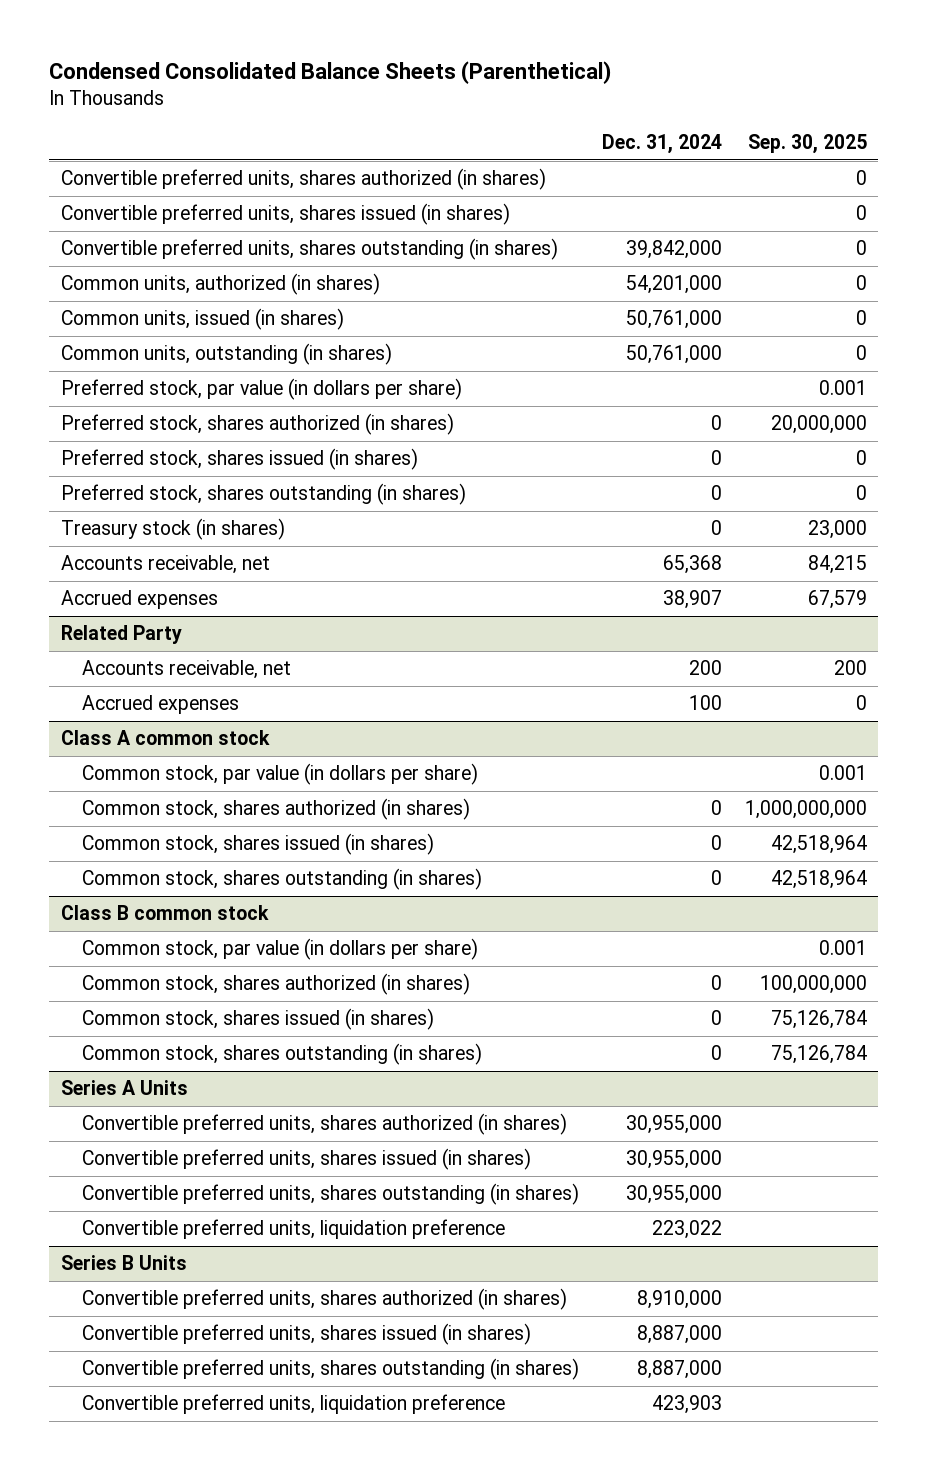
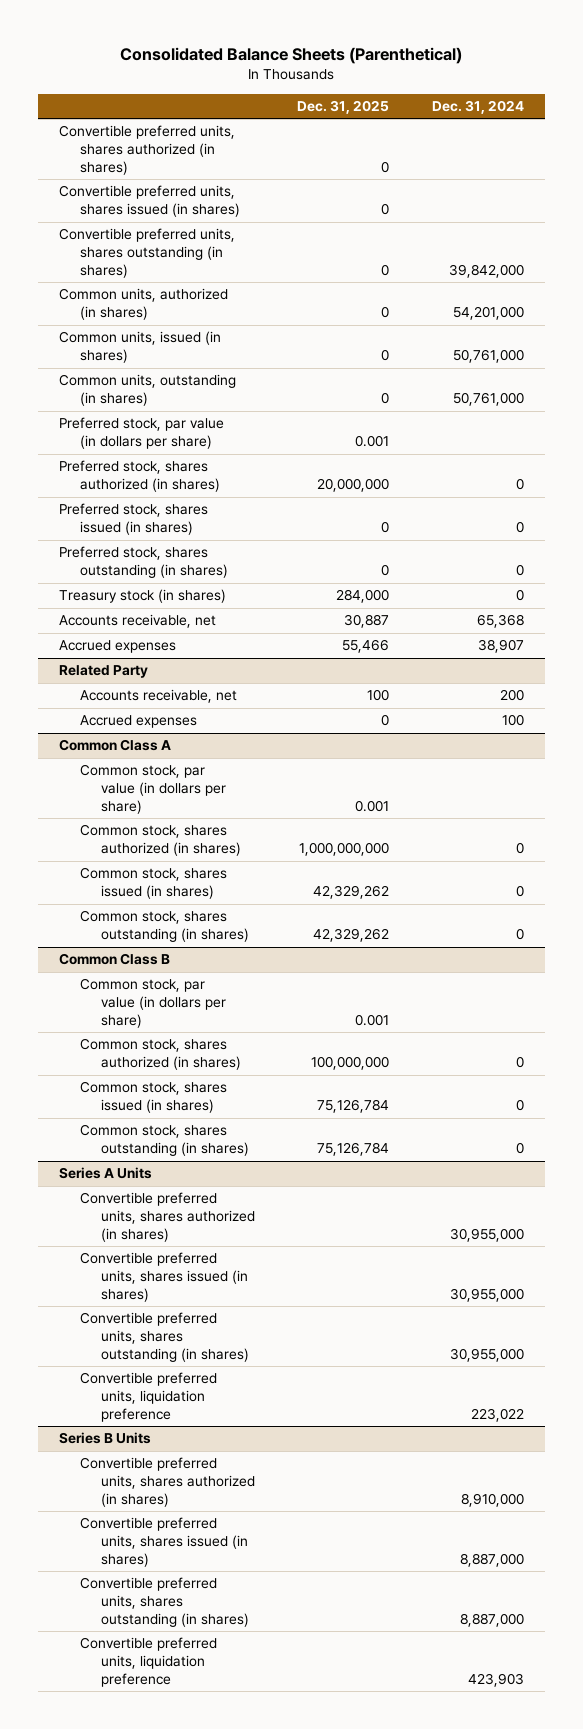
[49,61,612,85] Condensed Consolidated Balance Sheets (Parenthetical) -> [120,47,463,65] Consolidated Balance Sheets (Parenthetical)
[748,133,868,154] Sep. 30, 2025 -> none
none -> [297,100,390,115] Dec. 31, 2025
[60,730,270,746] Class A common stock -> [59,739,172,752] Common Class A
[60,905,269,921] Class B common stock -> [59,953,171,966] Common Class B

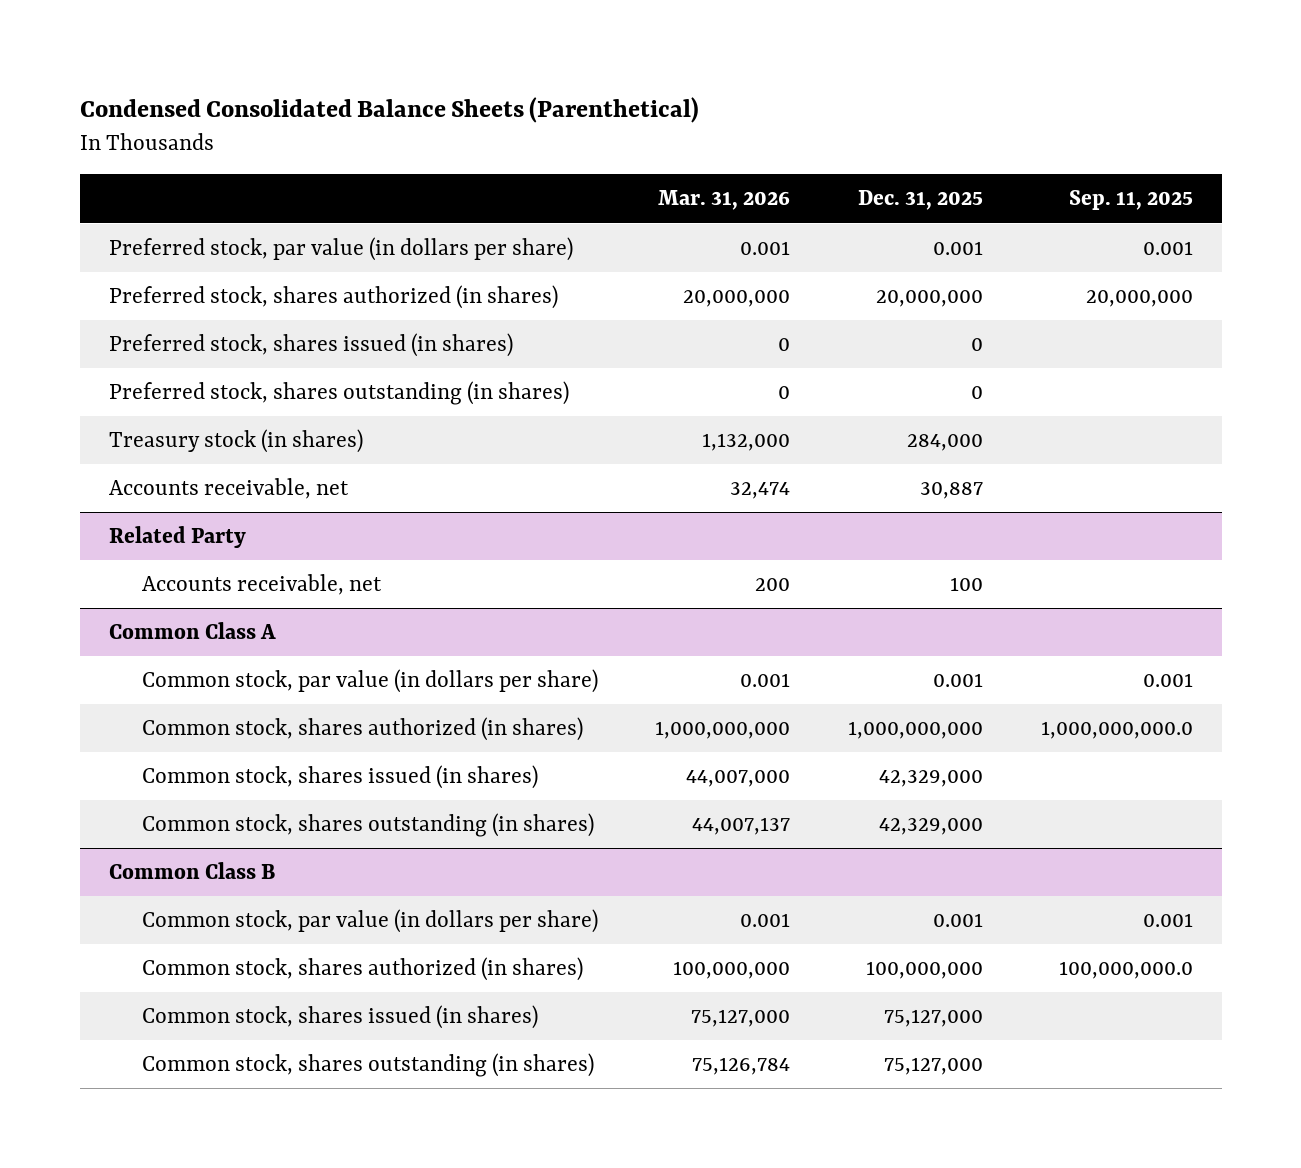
[120,47,463,65] Consolidated Balance Sheets (Parenthetical) -> [79,97,699,124] Condensed Consolidated Balance Sheets (Parenthetical)
[431,100,524,115] Dec. 31, 2024 -> none
none -> [658,190,791,211] Mar. 31, 2026
none -> [1068,190,1193,211] Sep. 11, 2025
[59,125,236,175] Convertible preferred units, shares authorized (in shares) -> none
[59,185,241,218] Convertible preferred units, shares issued (in shares) -> none
[59,228,236,278] Convertible preferred units, shares outstanding (in shares) -> none
[59,288,229,321] Common units, authorized (in shares) -> none
[59,331,222,364] Common units, issued (in shares) -> none
[59,374,237,407] Common units, outstanding (in shares) -> none
[59,640,177,654] Accrued expenses -> none
[80,715,198,729] Accrued expenses -> none
[313,885,390,900] 42,329,262 -> [879,770,984,788] 42,329,000
[313,928,390,943] 42,329,262 -> [879,818,984,836] 42,329,000
[59,1167,153,1180] Series A Units -> none
[80,1192,256,1242] Convertible preferred units, shares authorized (in shares) -> none
[80,1252,249,1302] Convertible preferred units, shares issued (in shares) -> none
[80,1312,250,1362] Convertible preferred units, shares outstanding (in shares) -> none
[80,1372,218,1422] Convertible preferred units, liquidation preference -> none
[59,1432,152,1445] Series B Units -> none
[80,1457,256,1507] Convertible preferred units, shares authorized (in shares) -> none
[80,1517,249,1567] Convertible preferred units, shares issued (in shares) -> none
[80,1577,250,1627] Convertible preferred units, shares outstanding (in shares) -> none
[80,1637,218,1687] Convertible preferred units, liquidation preference -> none
[317,1099,390,1114] 75,126,784 -> [884,1009,984,1028] 75,127,000
[317,1142,390,1157] 75,126,784 -> [884,1057,984,1076] 75,127,000

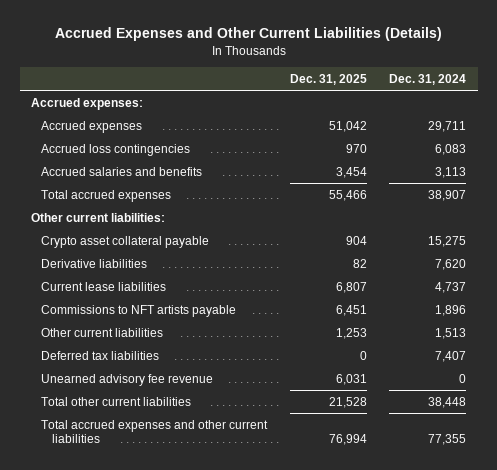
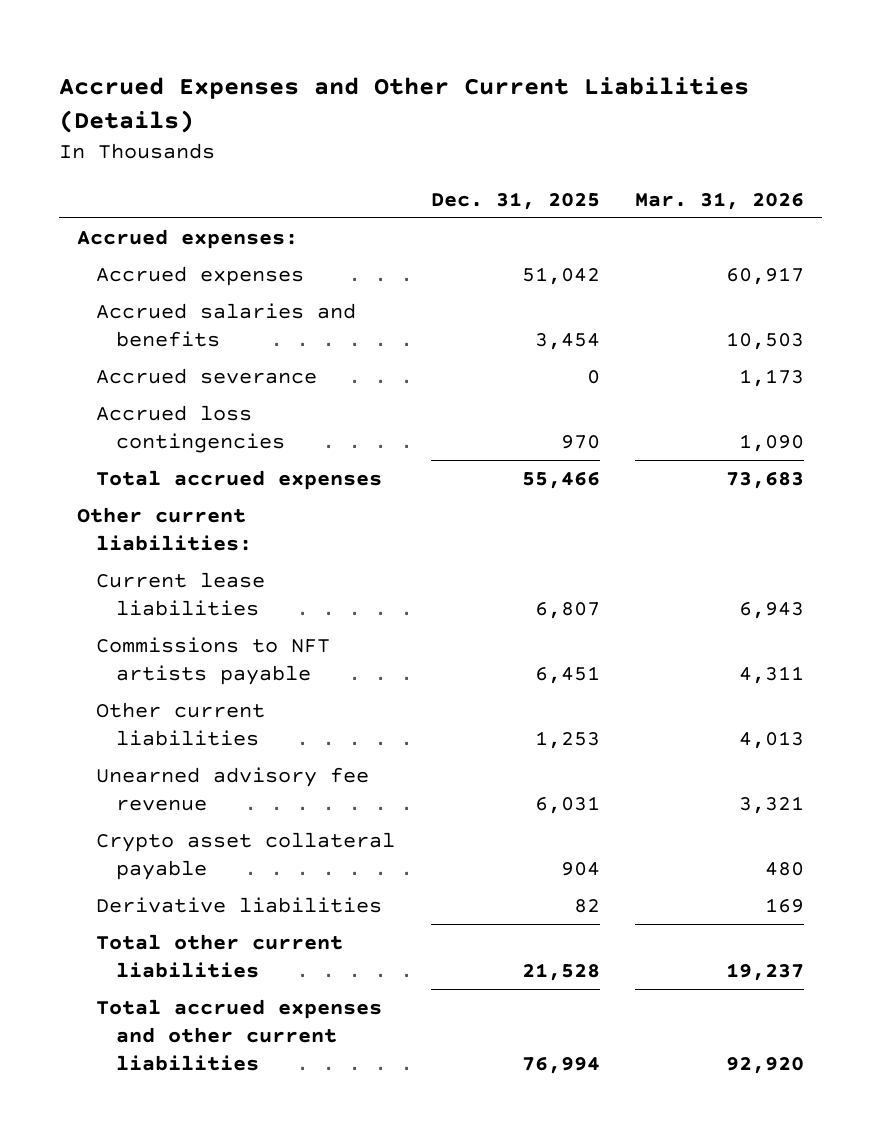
[389,73,467,85] Dec. 31, 2024 -> none
none -> [635,191,805,210] Mar. 31, 2026
none -> [96,368,318,385] Accrued severance
[41,143,191,156] Accrued loss contingencies -> [96,405,285,453] Accrued loss contingencies
[41,350,160,360] Deferred tax liabilities -> none
[41,235,210,248] Crypto asset collateral payable -> [96,832,396,880] Crypto asset collateral payable
[41,258,148,268] Derivative liabilities -> [96,897,383,914] Derivative liabilities

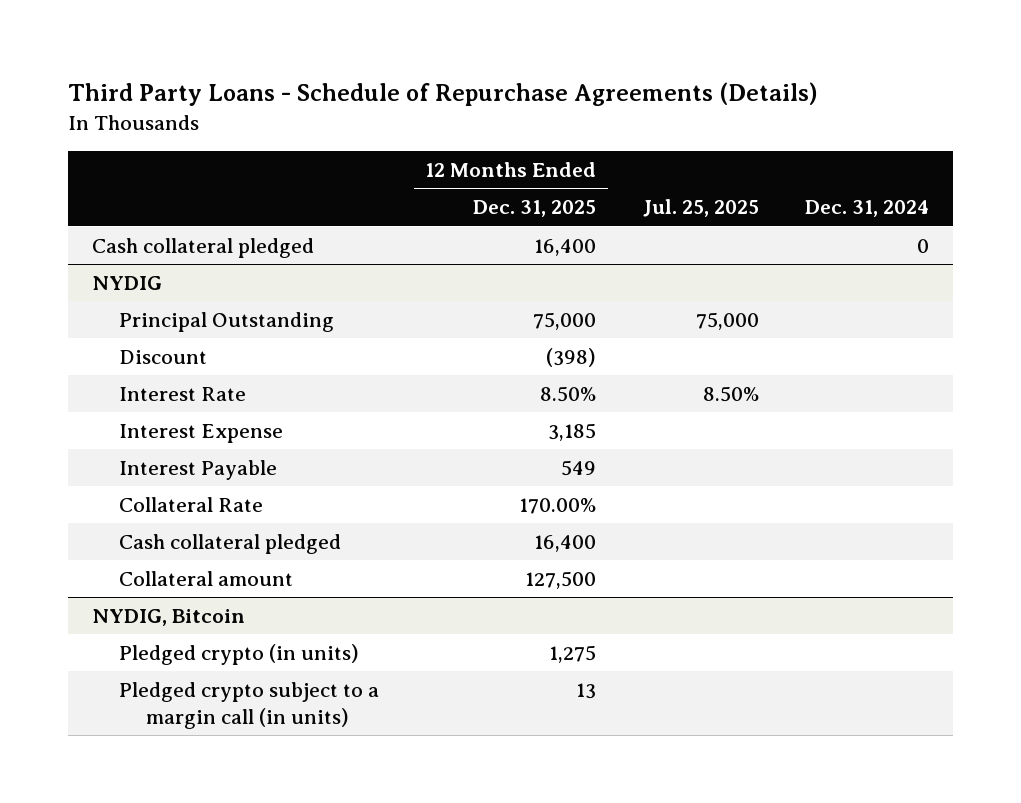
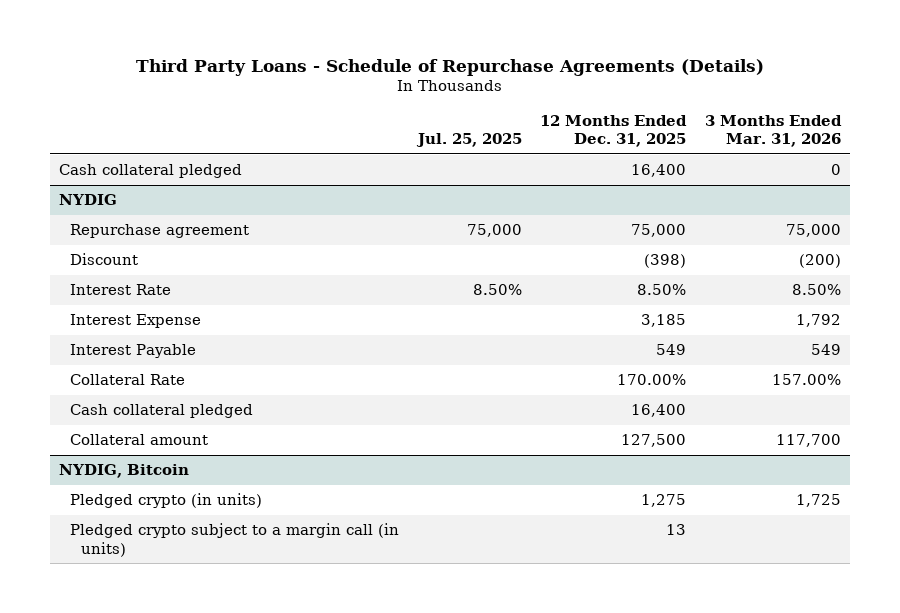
[805,200,930,218] Dec. 31, 2024 -> none
none -> [705,114,843,148] 3 Months Ended Mar. 31, 2026
[118,312,334,333] Principal Outstanding -> [70,224,250,239] Repurchase agreement

